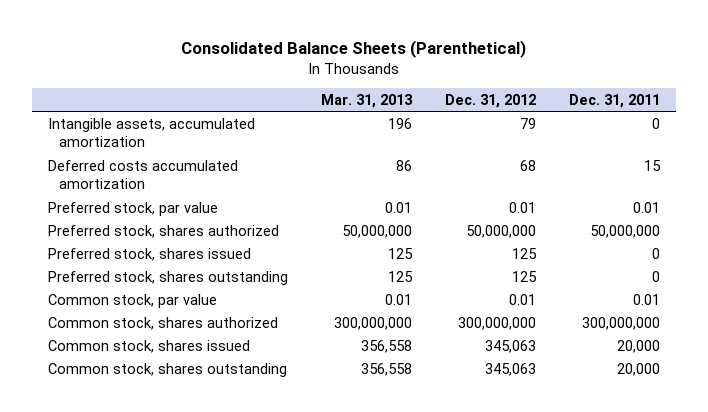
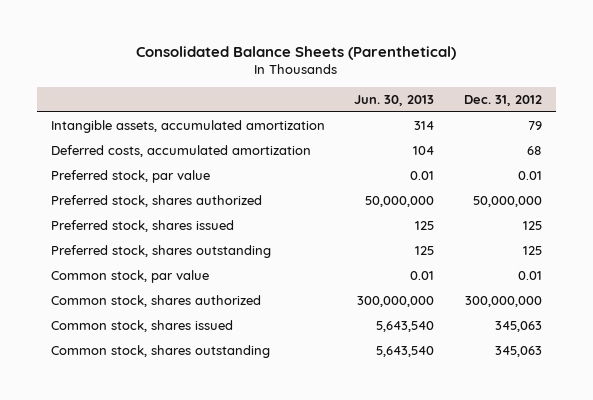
[321,93,414,108] Mar. 31, 2013 -> none
[568,93,660,108] Dec. 31, 2011 -> none
none -> [354,95,435,107] Jun. 30, 2013
[48,159,239,190] Deferred costs accumulated amortization -> [51,144,312,157] Deferred costs, accumulated amortization

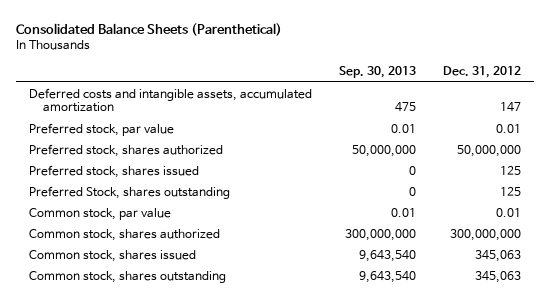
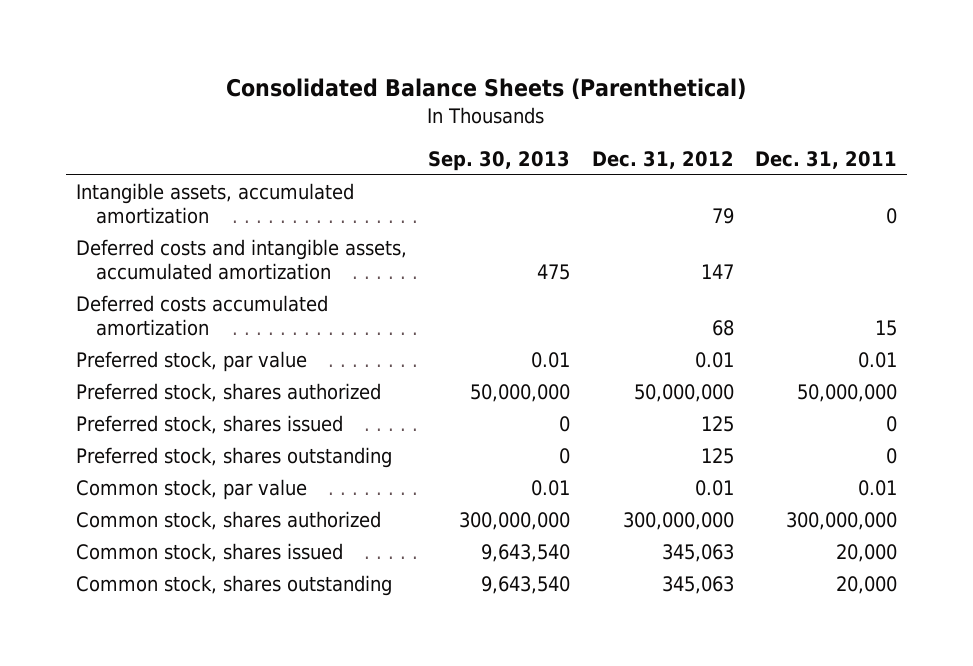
none -> [754,150,897,169] Dec. 31, 2011
none -> [76,183,355,225] Intangible assets, accumulated amortization
none -> [76,295,329,337] Deferred costs accumulated amortization
[29,185,231,199] Preferred Stock, shares outstanding -> [76,447,393,469] Preferred stock, shares outstanding

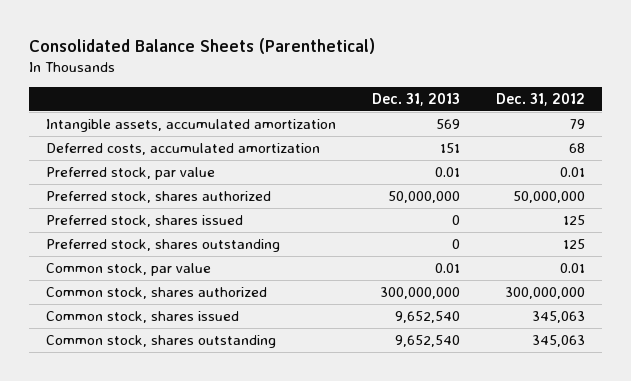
[428,150,571,171] Sep. 30, 2013 -> none
[754,150,897,169] Dec. 31, 2011 -> none
none -> [372,92,461,106] Dec. 31, 2013
[76,239,408,281] Deferred costs and intangible assets, accumulated amortization -> none
[76,295,329,337] Deferred costs accumulated amortization -> [46,142,321,155] Deferred costs, accumulated amortization

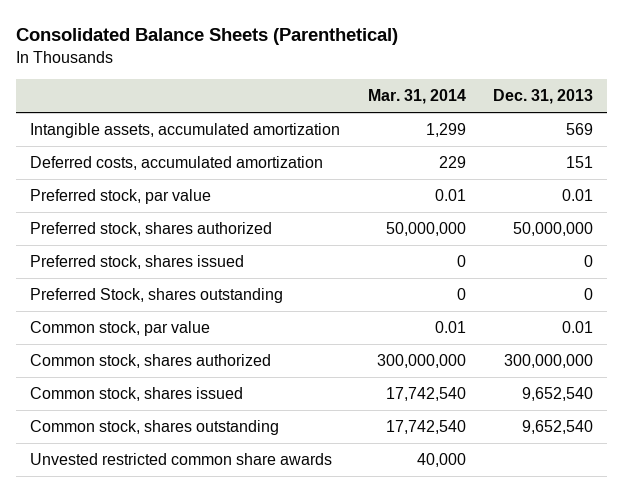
[495,92,585,106] Dec. 31, 2012 -> none
none -> [367,89,466,105] Mar. 31, 2014
[46,238,281,252] Preferred stock, shares outstanding -> [30,288,284,304] Preferred Stock, shares outstanding
none -> [30,453,333,466] Unvested restricted common share awards

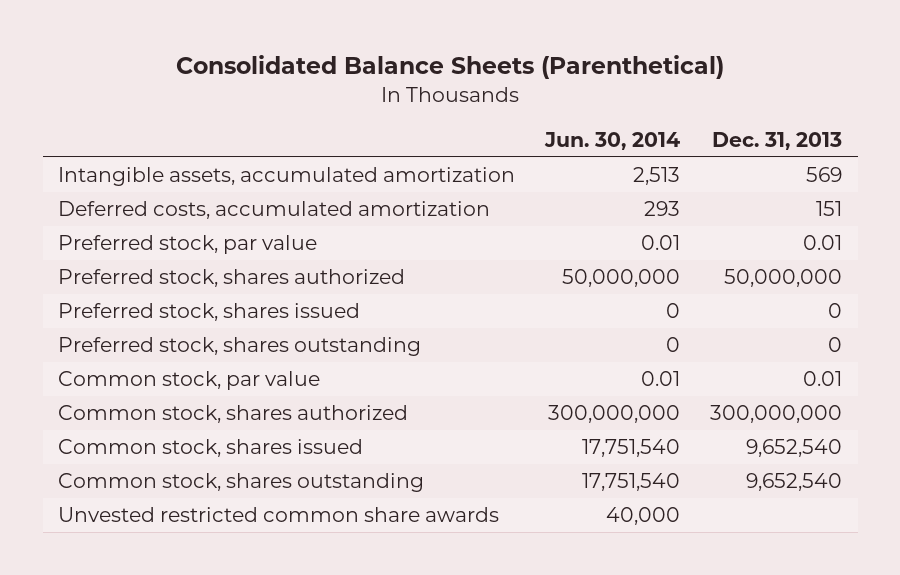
[367,89,466,105] Mar. 31, 2014 -> none
none -> [544,131,681,150] Jun. 30, 2014
[30,288,284,304] Preferred Stock, shares outstanding -> [57,337,421,357] Preferred stock, shares outstanding

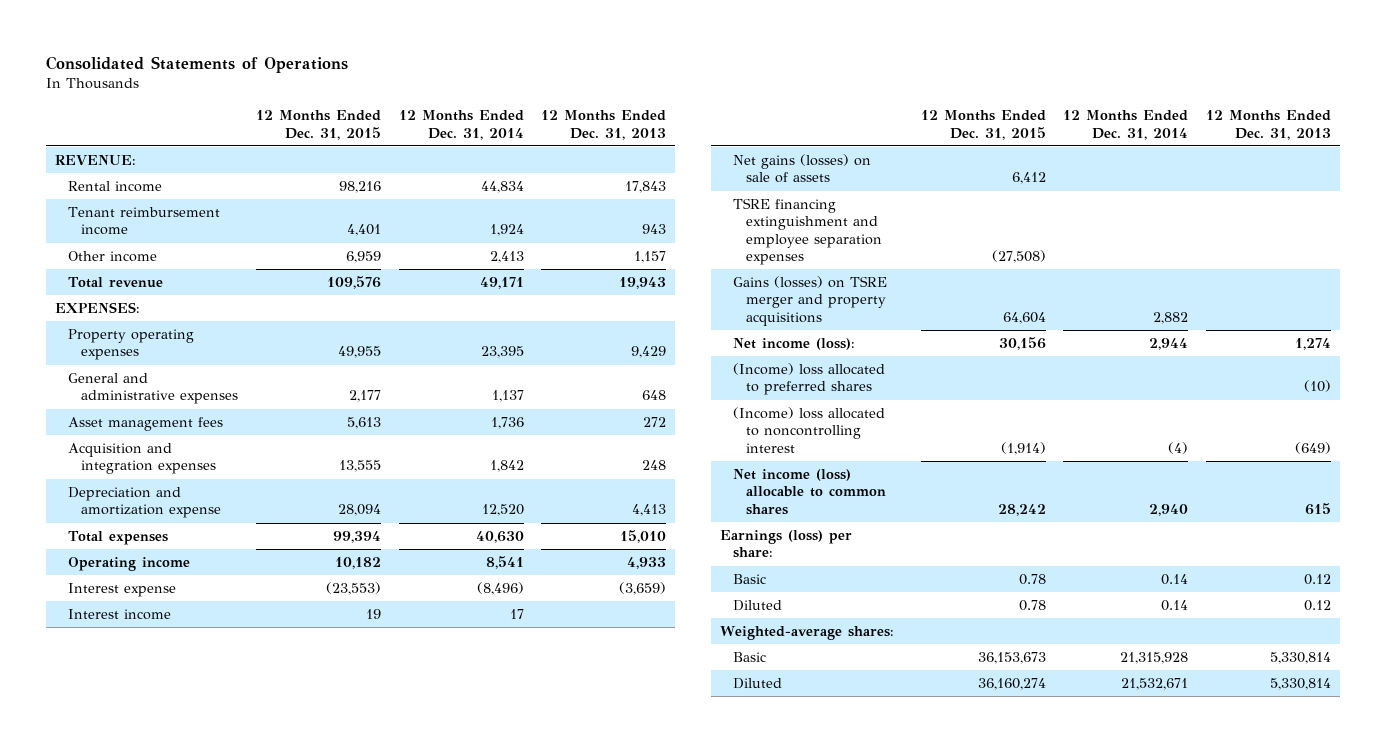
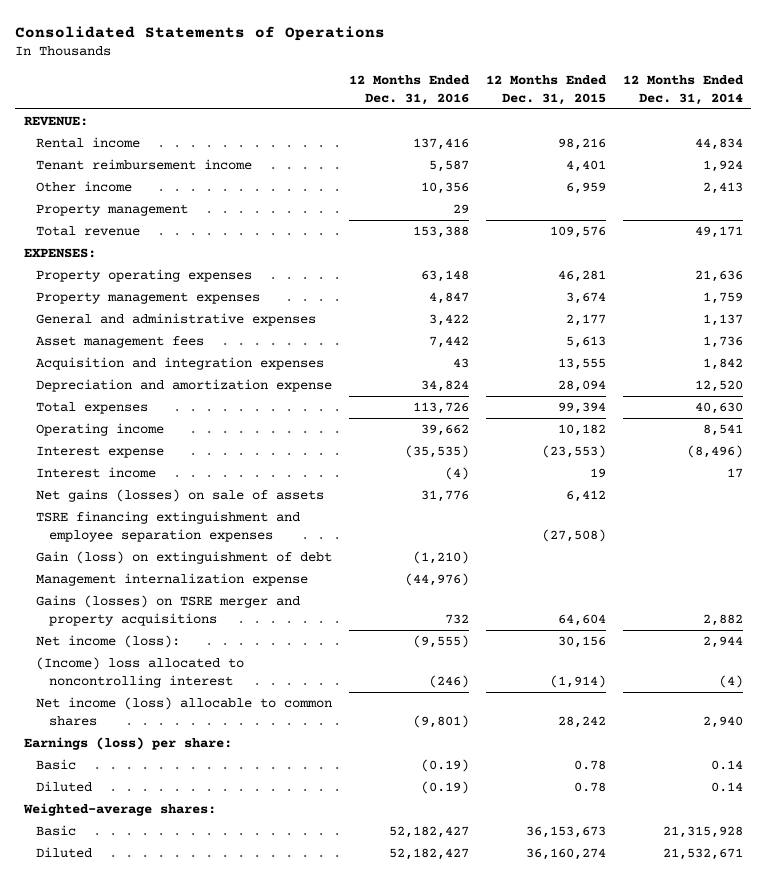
[541,110,667,140] 12 Months Ended Dec. 31, 2013 -> none
none -> [349,75,471,105] 12 Months Ended Dec. 31, 2016
none -> [36,204,189,217] Property management
[338,346,382,359] 49,955 -> [558,270,607,283] 46,281
[480,346,524,359] 23,395 -> [694,270,743,283] 21,636
none -> [36,292,261,305] Property management expenses
none -> [36,551,333,565] Gain (loss) on extinguishment of debt
none -> [36,573,309,587] Management internalization expense
[732,363,885,396] (Income) loss allocated to preferred shares -> none

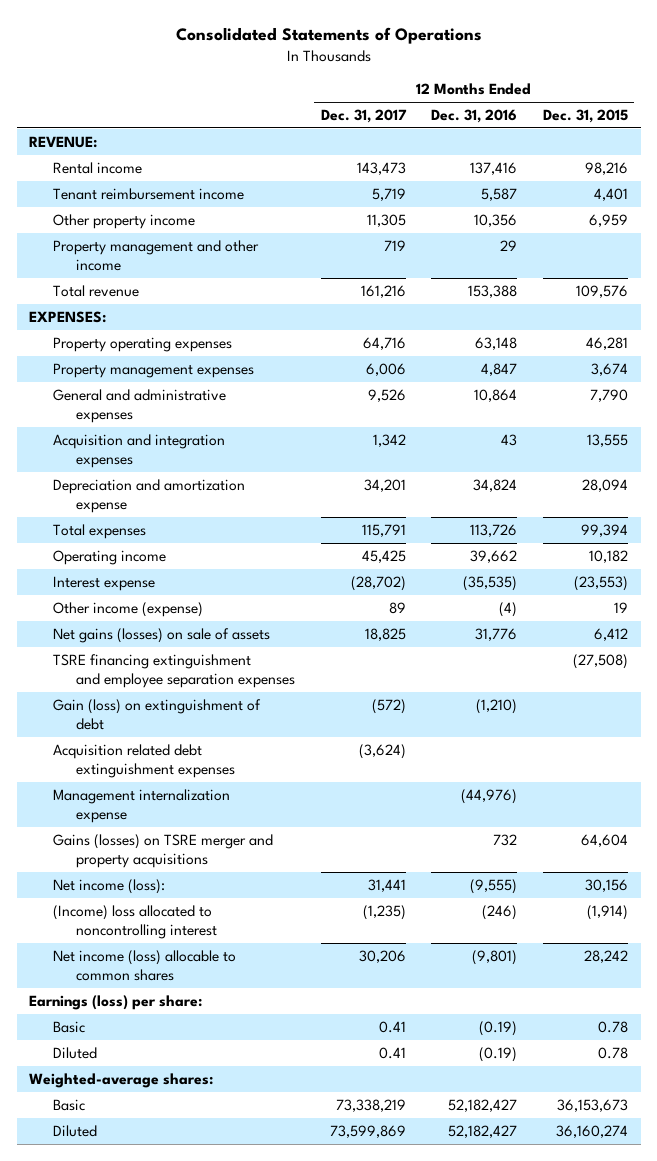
[622,75,744,105] 12 Months Ended Dec. 31, 2014 -> none
none -> [320,109,407,124] Dec. 31, 2017
[36,204,189,217] Property management -> none
[36,181,133,193] Other income -> [52,213,195,229] Other property income
none -> [52,239,259,272] Property management and other income
[36,336,205,349] Asset management fees -> none
[429,314,470,327] 3,422 -> [474,388,518,402] 10,864
[566,314,607,327] 2,177 -> [589,388,628,402] 7,790
[36,467,157,479] Interest income -> [52,601,203,617] Other income (expense)
none -> [52,743,236,779] Acquisition related debt extinguishment expenses

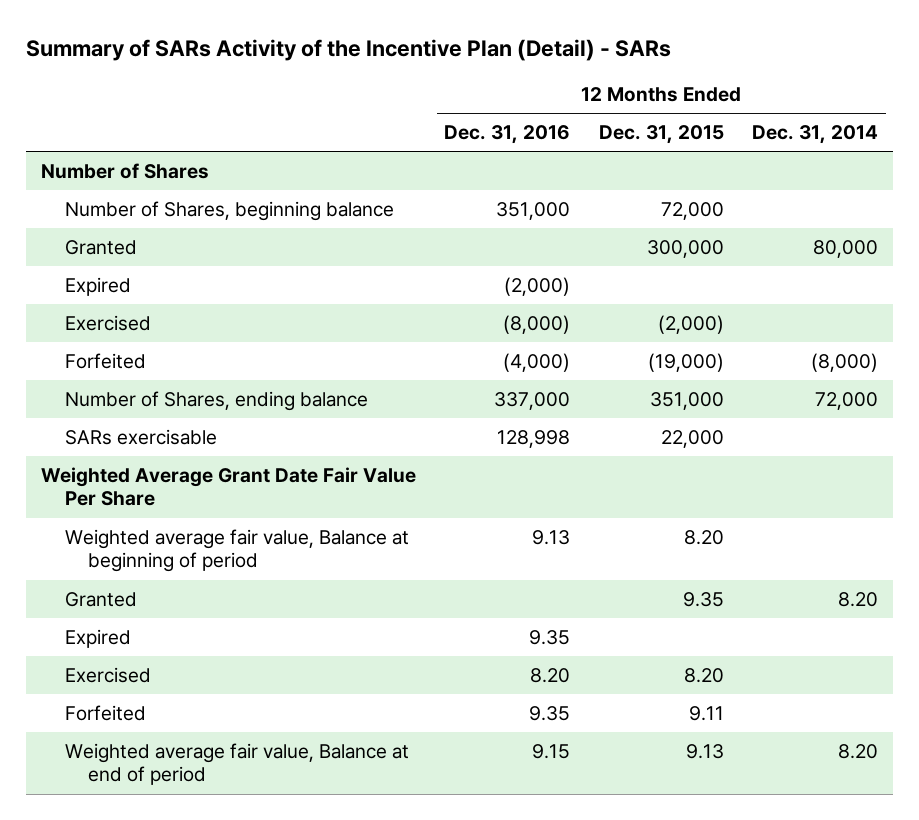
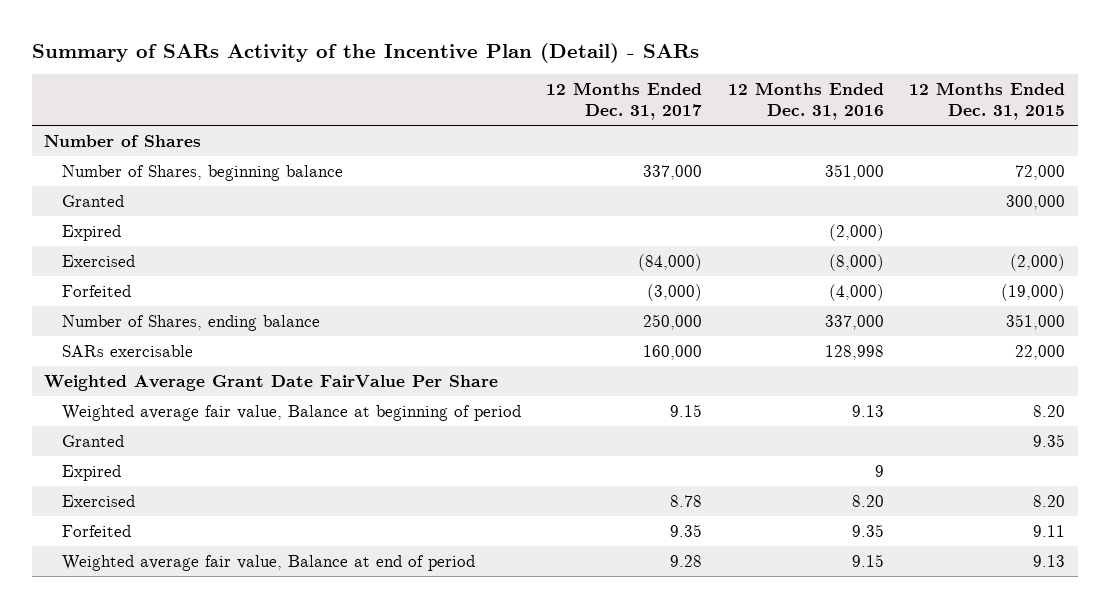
[752,125,879,145] Dec. 31, 2014 -> none
none -> [546,82,703,121] 12 Months Ended Dec. 31, 2017
[40,466,416,507] Weighted Average Grant Date Fair Value Per Share -> [44,374,499,391] Weighted Average Grant Date FairValue Per Share
[529,629,571,645] 9.35 -> [874,464,884,477] 9

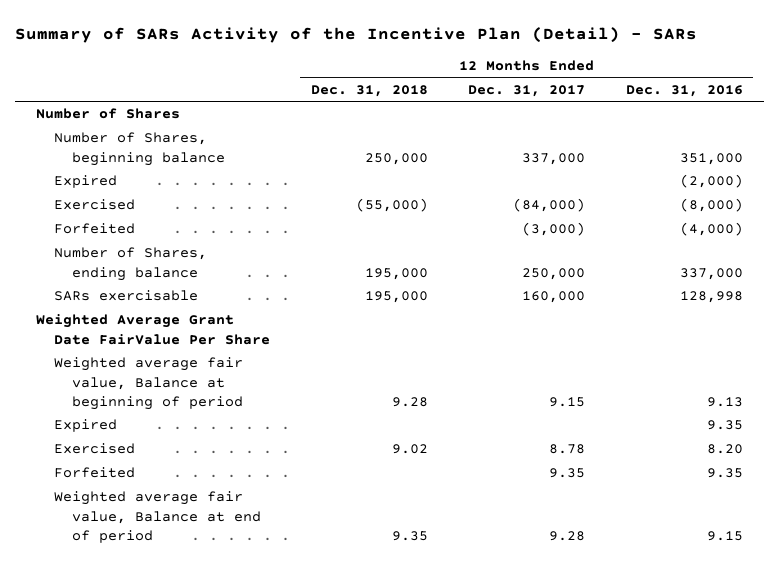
[909,82,1066,121] 12 Months Ended Dec. 31, 2015 -> none
none -> [310,84,428,97] Dec. 31, 2018
[61,194,124,207] Granted -> none
[61,434,124,447] Granted -> none
[874,464,884,477] 9 -> [707,420,744,431] 9.35

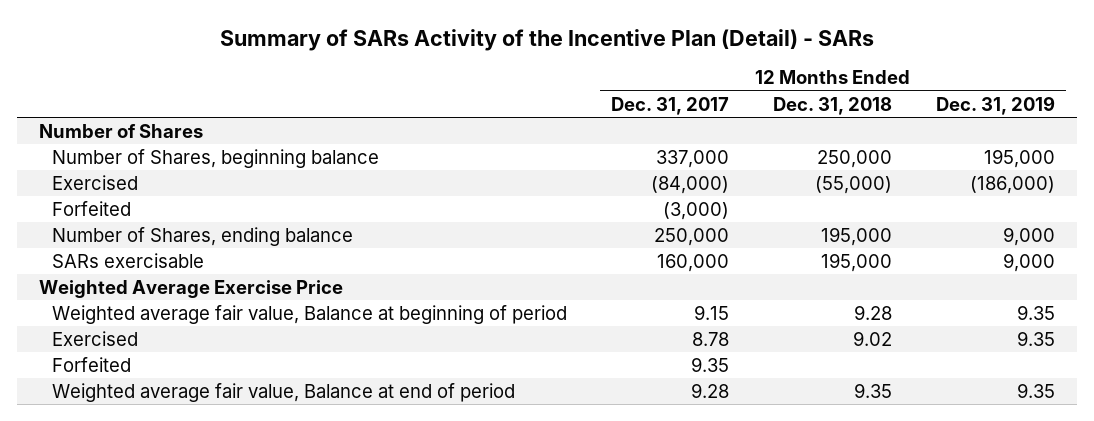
[626,84,744,97] Dec. 31, 2016 -> none
none -> [935,95,1055,115] Dec. 31, 2019
[53,175,117,189] Expired -> none
[35,314,270,345] Weighted Average Grant Date FairValue Per Share -> [38,280,343,299] Weighted Average Exercise Price
[53,419,117,433] Expired -> none

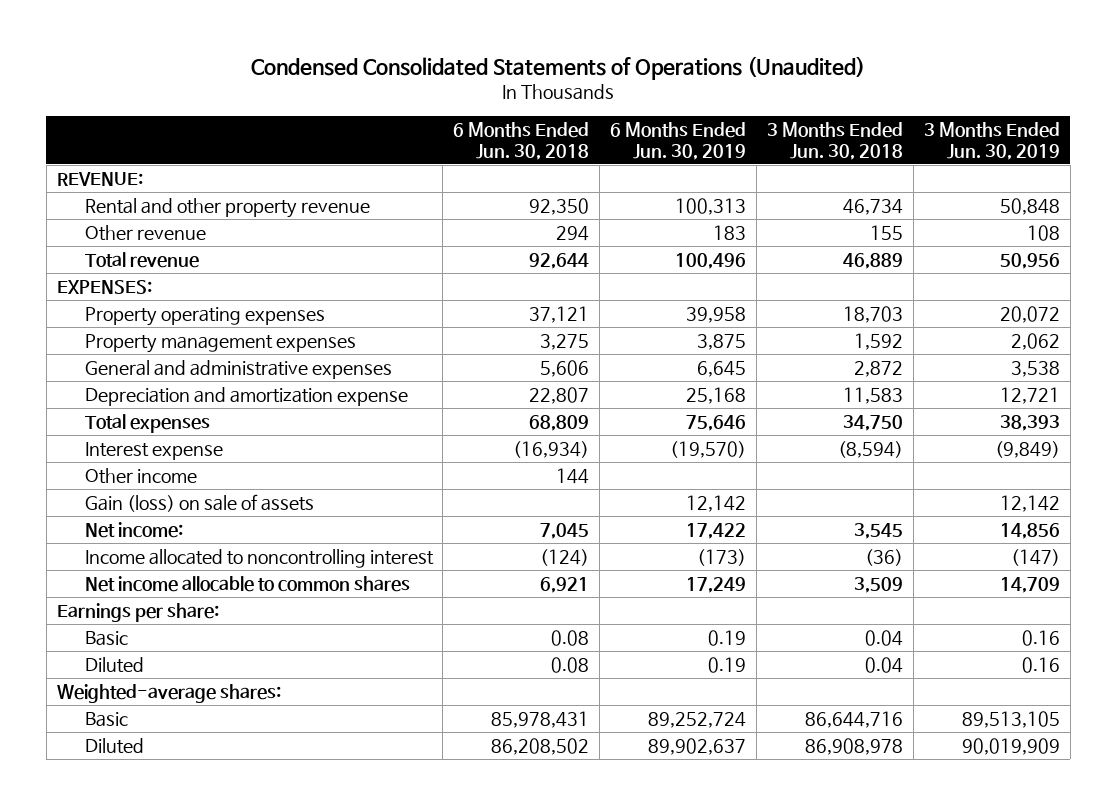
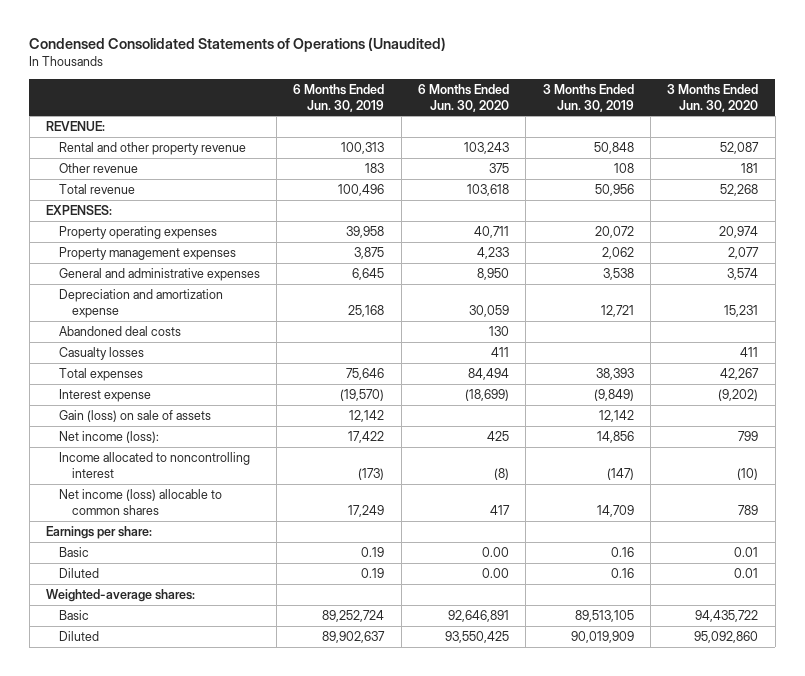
[453,121,590,160] 6 Months Ended Jun. 30, 2018 -> none
[767,121,904,160] 3 Months Ended Jun. 30, 2018 -> none
none -> [418,84,510,112] 6 Months Ended Jun. 30, 2020
none -> [667,84,759,112] 3 Months Ended Jun. 30, 2020
none -> [58,326,181,337] Abandoned deal costs
none -> [58,347,144,361] Casualty losses
[84,467,197,484] Other income -> none
[84,521,183,538] Net income: -> [58,431,159,444] Net income (loss):
[84,575,410,592] Net income allocable to common shares -> [58,489,222,515] Net income (loss) allocable to common shares

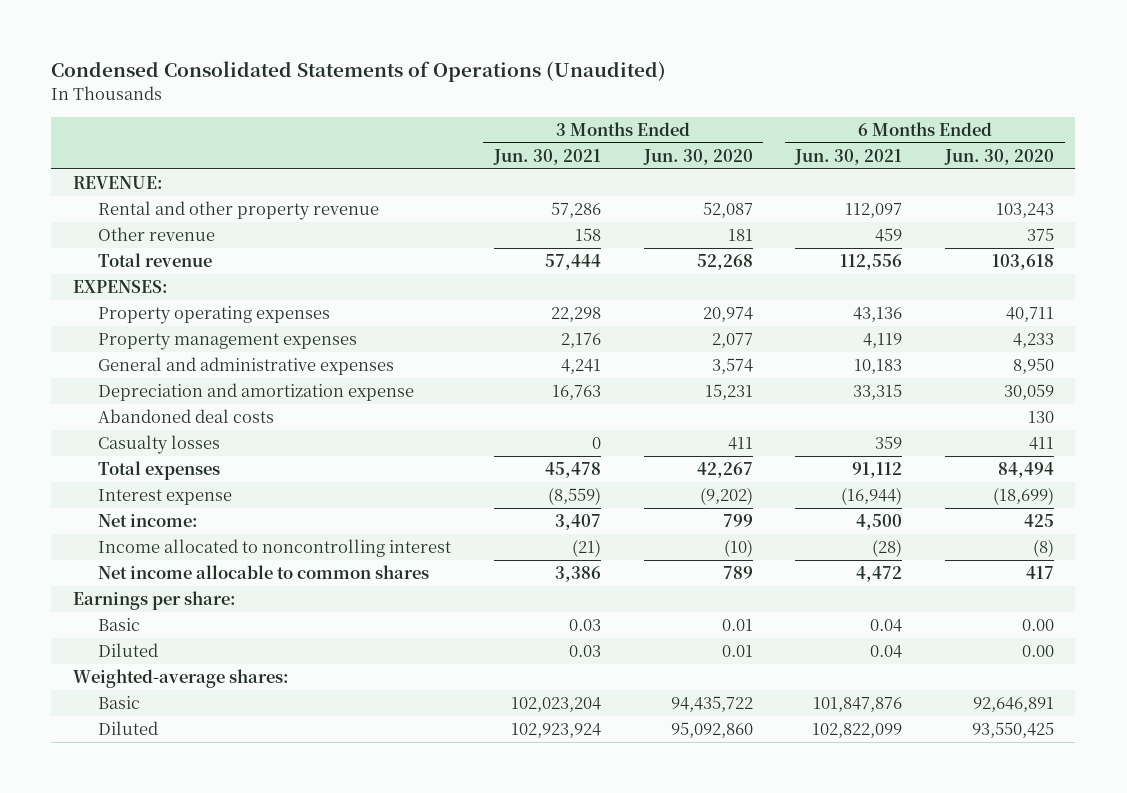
[293,84,385,112] 6 Months Ended Jun. 30, 2019 -> none
[542,84,634,112] 3 Months Ended Jun. 30, 2019 -> none
none -> [492,148,601,165] Jun. 30, 2021
none -> [794,148,903,165] Jun. 30, 2021
[58,410,211,423] Gain (loss) on sale of assets -> none
[58,431,159,444] Net income (loss): -> [98,514,199,528] Net income:
[58,489,222,515] Net income (loss) allocable to common shares -> [98,565,430,580] Net income allocable to common shares

